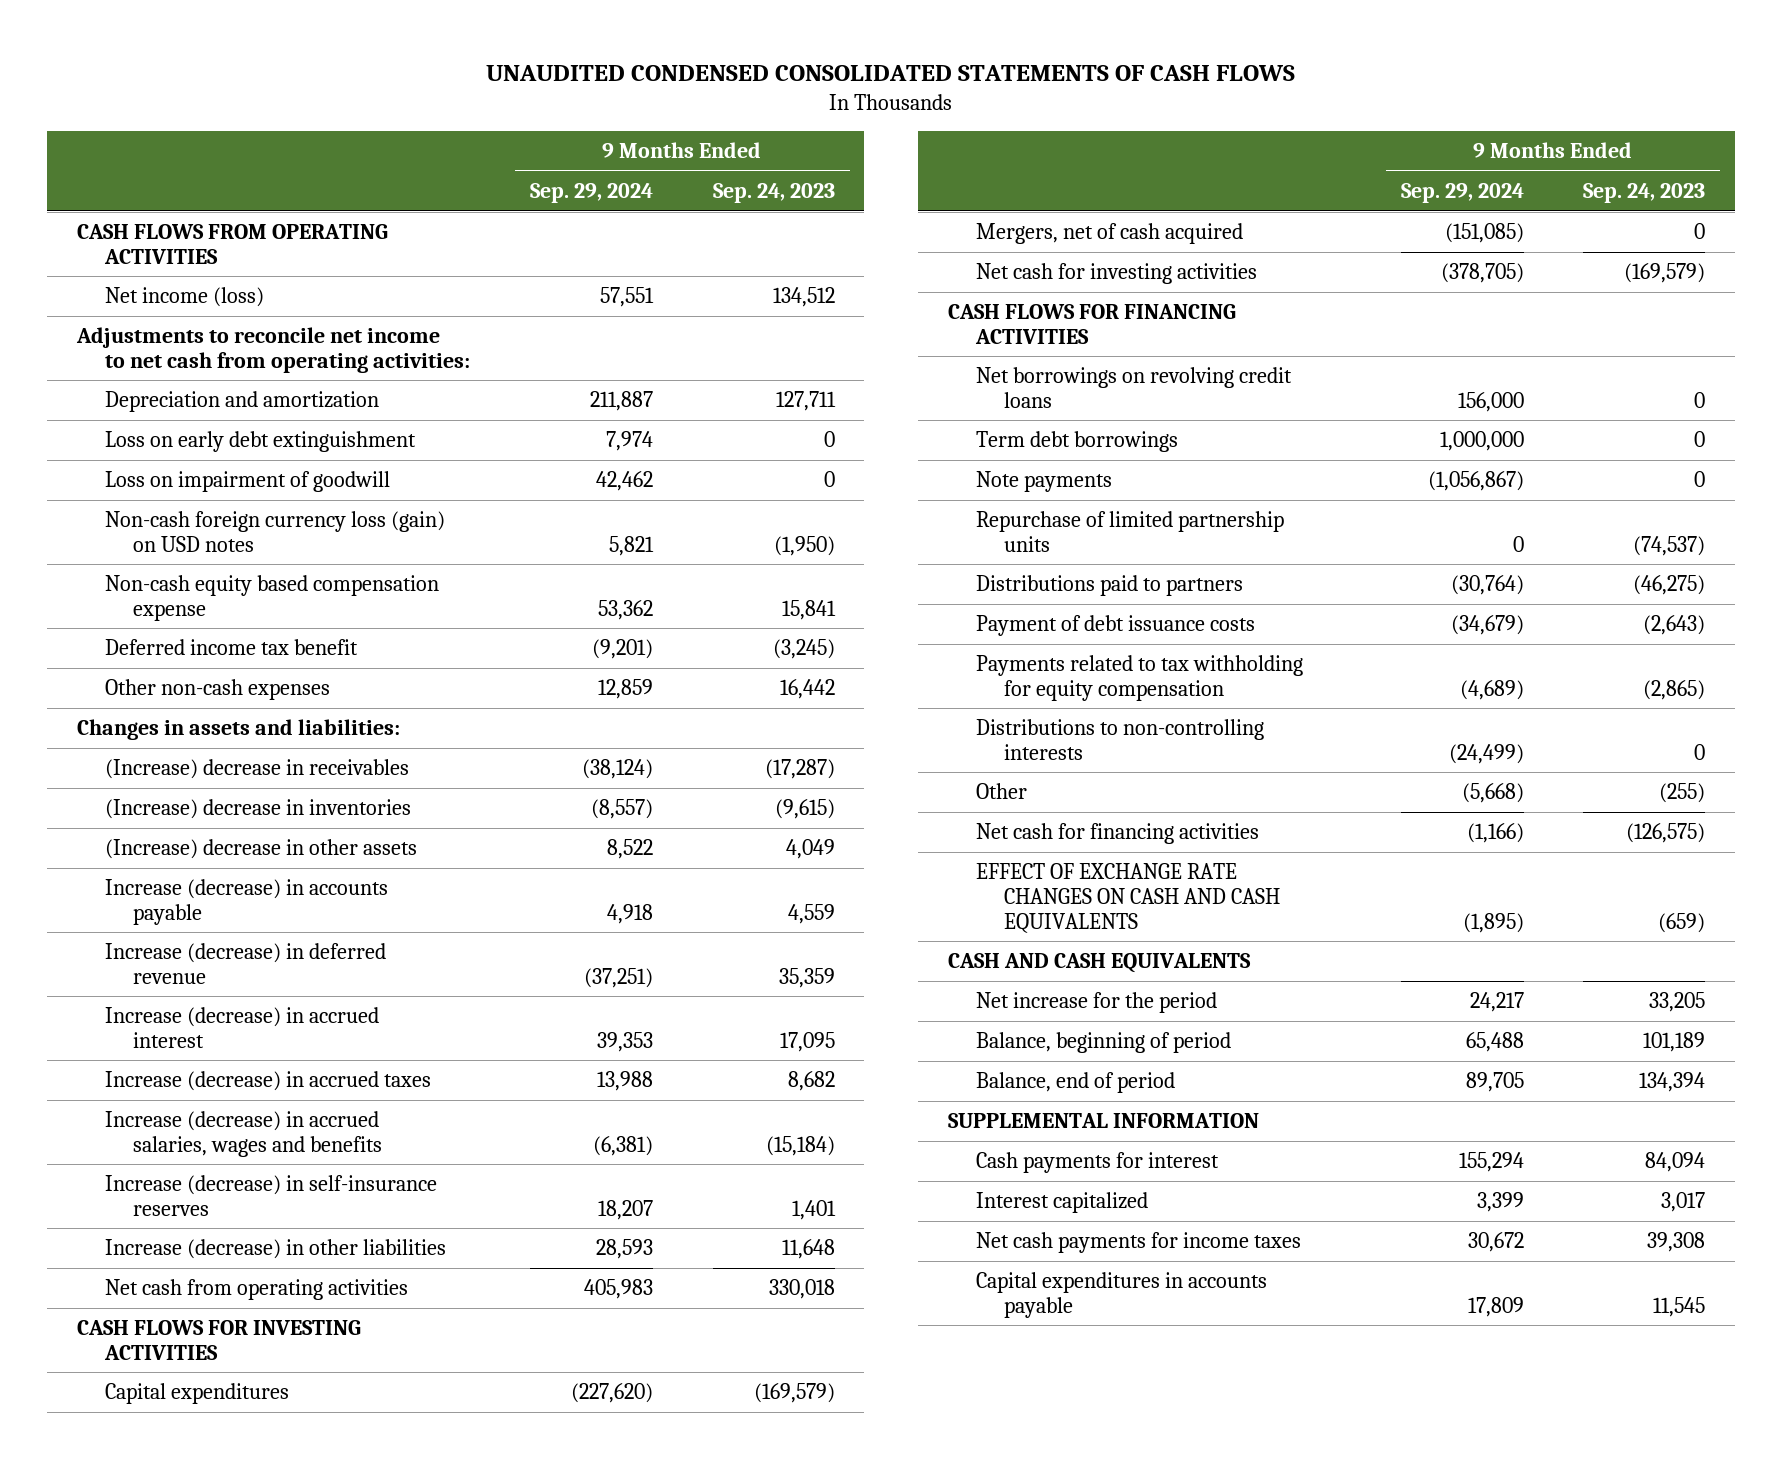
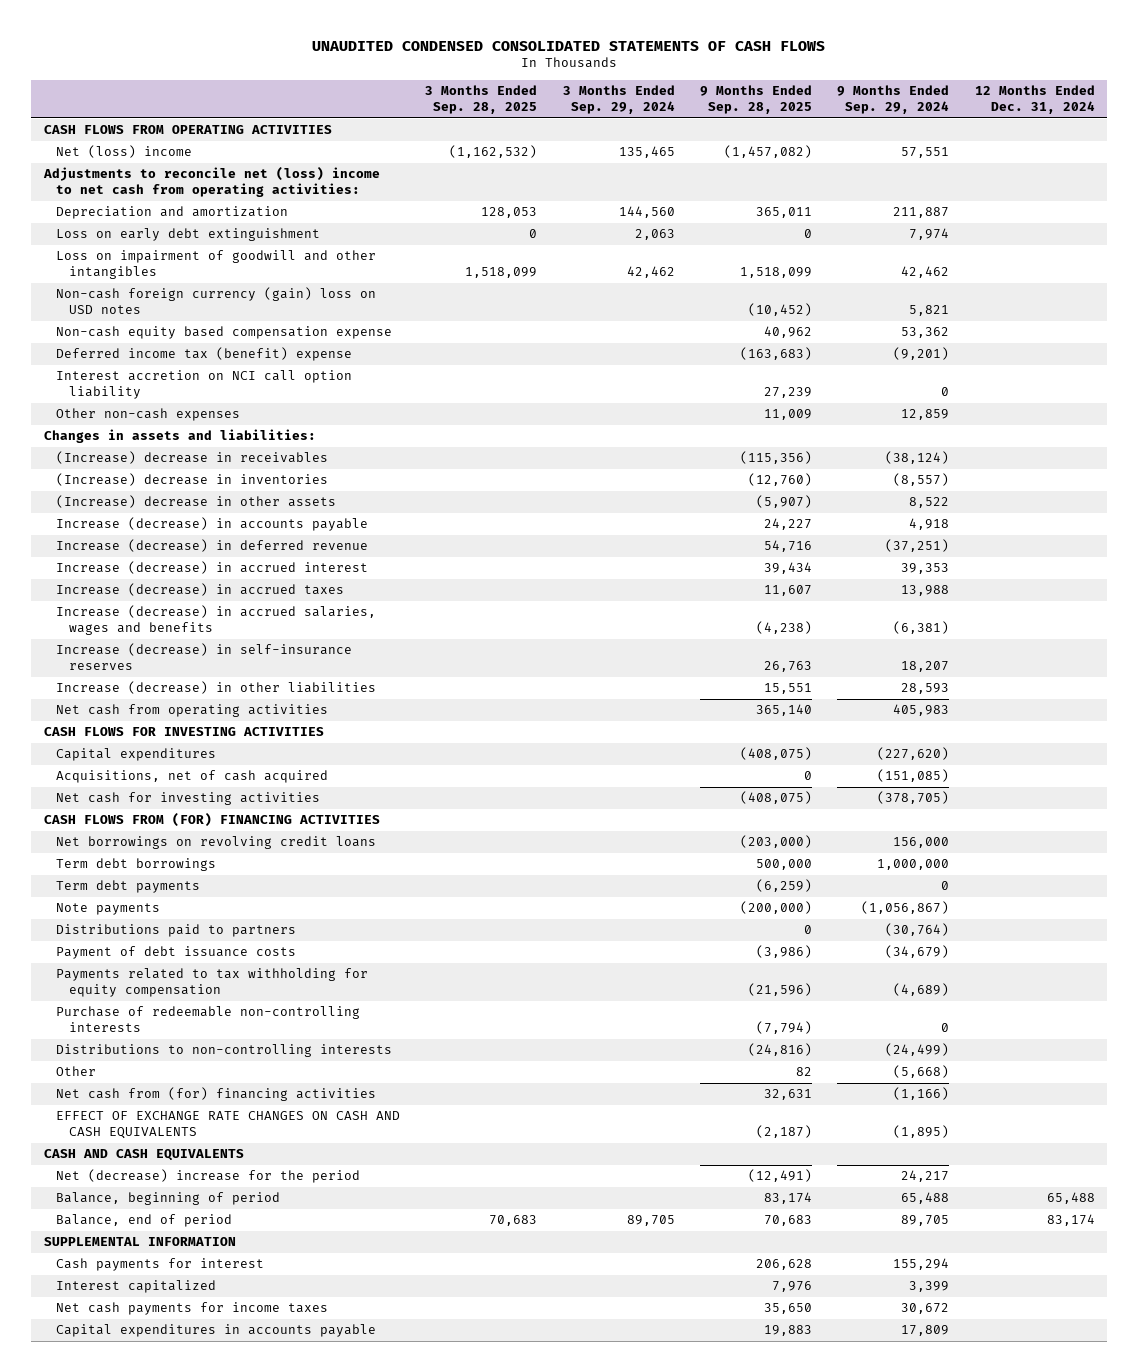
[712,182,835,203] Sep. 24, 2023 -> none
none -> [425,85,538,115] 3 Months Ended Sep. 28, 2025
none -> [562,85,675,115] 3 Months Ended Sep. 29, 2024
none -> [700,85,813,115] 9 Months Ended Sep. 28, 2025
none -> [974,85,1095,115] 12 Months Ended Dec. 31, 2024
[105,287,265,308] Net income (loss) -> [56,145,193,159] Net (loss) income
[76,327,471,373] Adjustments to reconcile net income to net cash from operating activities: -> [42,167,380,198] Adjustments to reconcile net (loss) income to net cash from operating activities:
[105,471,391,493] Loss on impairment of goodwill -> [56,250,377,280] Loss on impairment of goodwill and other intangibles
[105,511,446,552] Non-cash foreign currency loss (gain) on USD notes -> [56,287,377,315] Non-cash foreign currency (gain) loss on USD notes
[105,639,359,656] Deferred income tax benefit -> [56,347,353,362] Deferred income tax (benefit) expense
none -> [56,370,353,400] Interest accretion on NCI call option liability
[975,223,1243,245] Mergers, net of cash acquired -> [56,770,329,784] Acquisitions, net of cash acquired
[947,304,1236,344] CASH FLOWS FOR FINANCING ACTIVITIES -> [43,813,380,828] CASH FLOWS FROM (FOR) FINANCING ACTIVITIES
none -> [56,880,201,894] Term debt payments
[975,511,1284,552] Repurchase of limited partnership units -> none
none -> [56,1006,361,1033] Purchase of redeemable non-controlling interests
[975,823,1259,845] Net cash for financing activities -> [56,1087,377,1102] Net cash from (for) financing activities
[975,992,1217,1014] Net increase for the period -> [56,1169,361,1184] Net (decrease) increase for the period

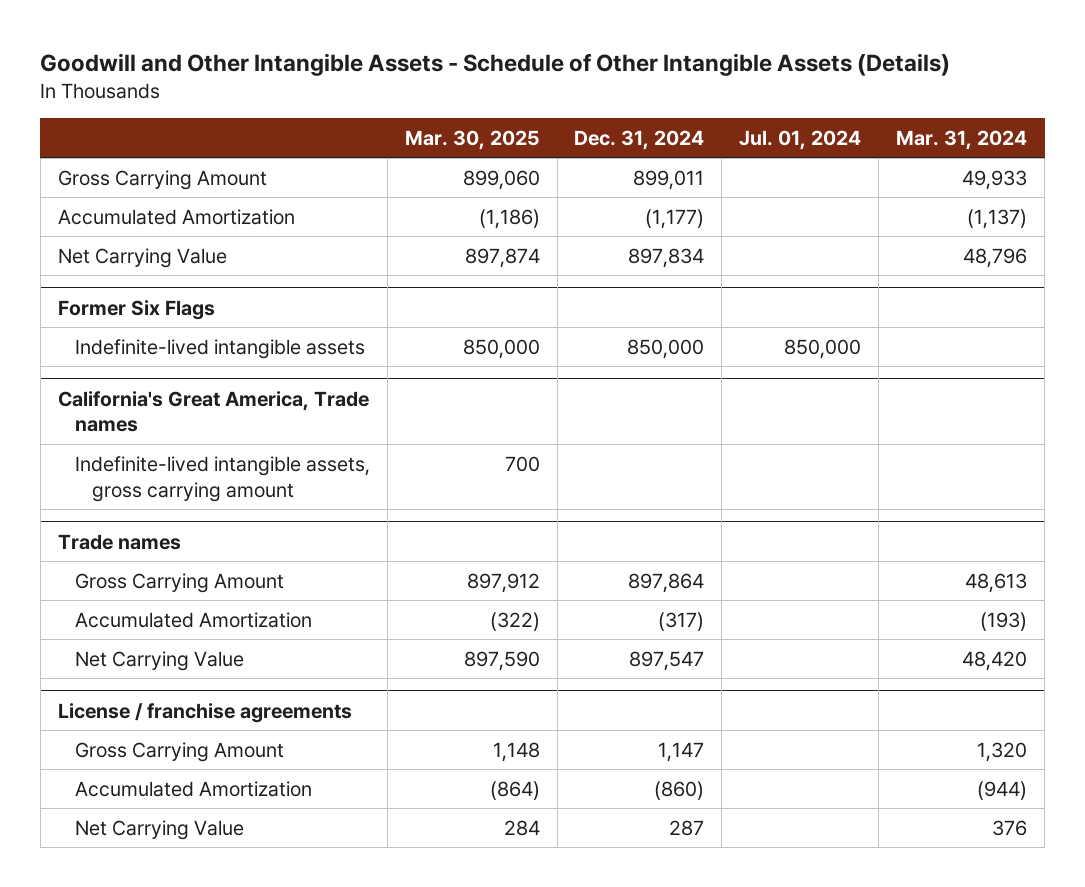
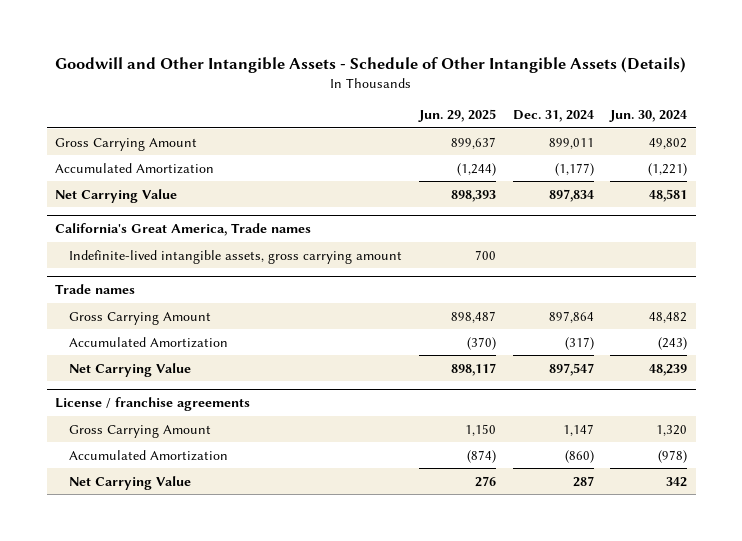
[404,129,540,150] Mar. 30, 2025 -> none
[739,129,862,150] Jul. 01, 2024 -> none
[896,129,1028,150] Mar. 31, 2024 -> none
none -> [417,109,496,123] Jun. 29, 2025
none -> [609,110,688,123] Jun. 30, 2024
[57,299,215,320] Former Six Flags -> none
[74,338,365,359] Indefinite-lived intangible assets -> none

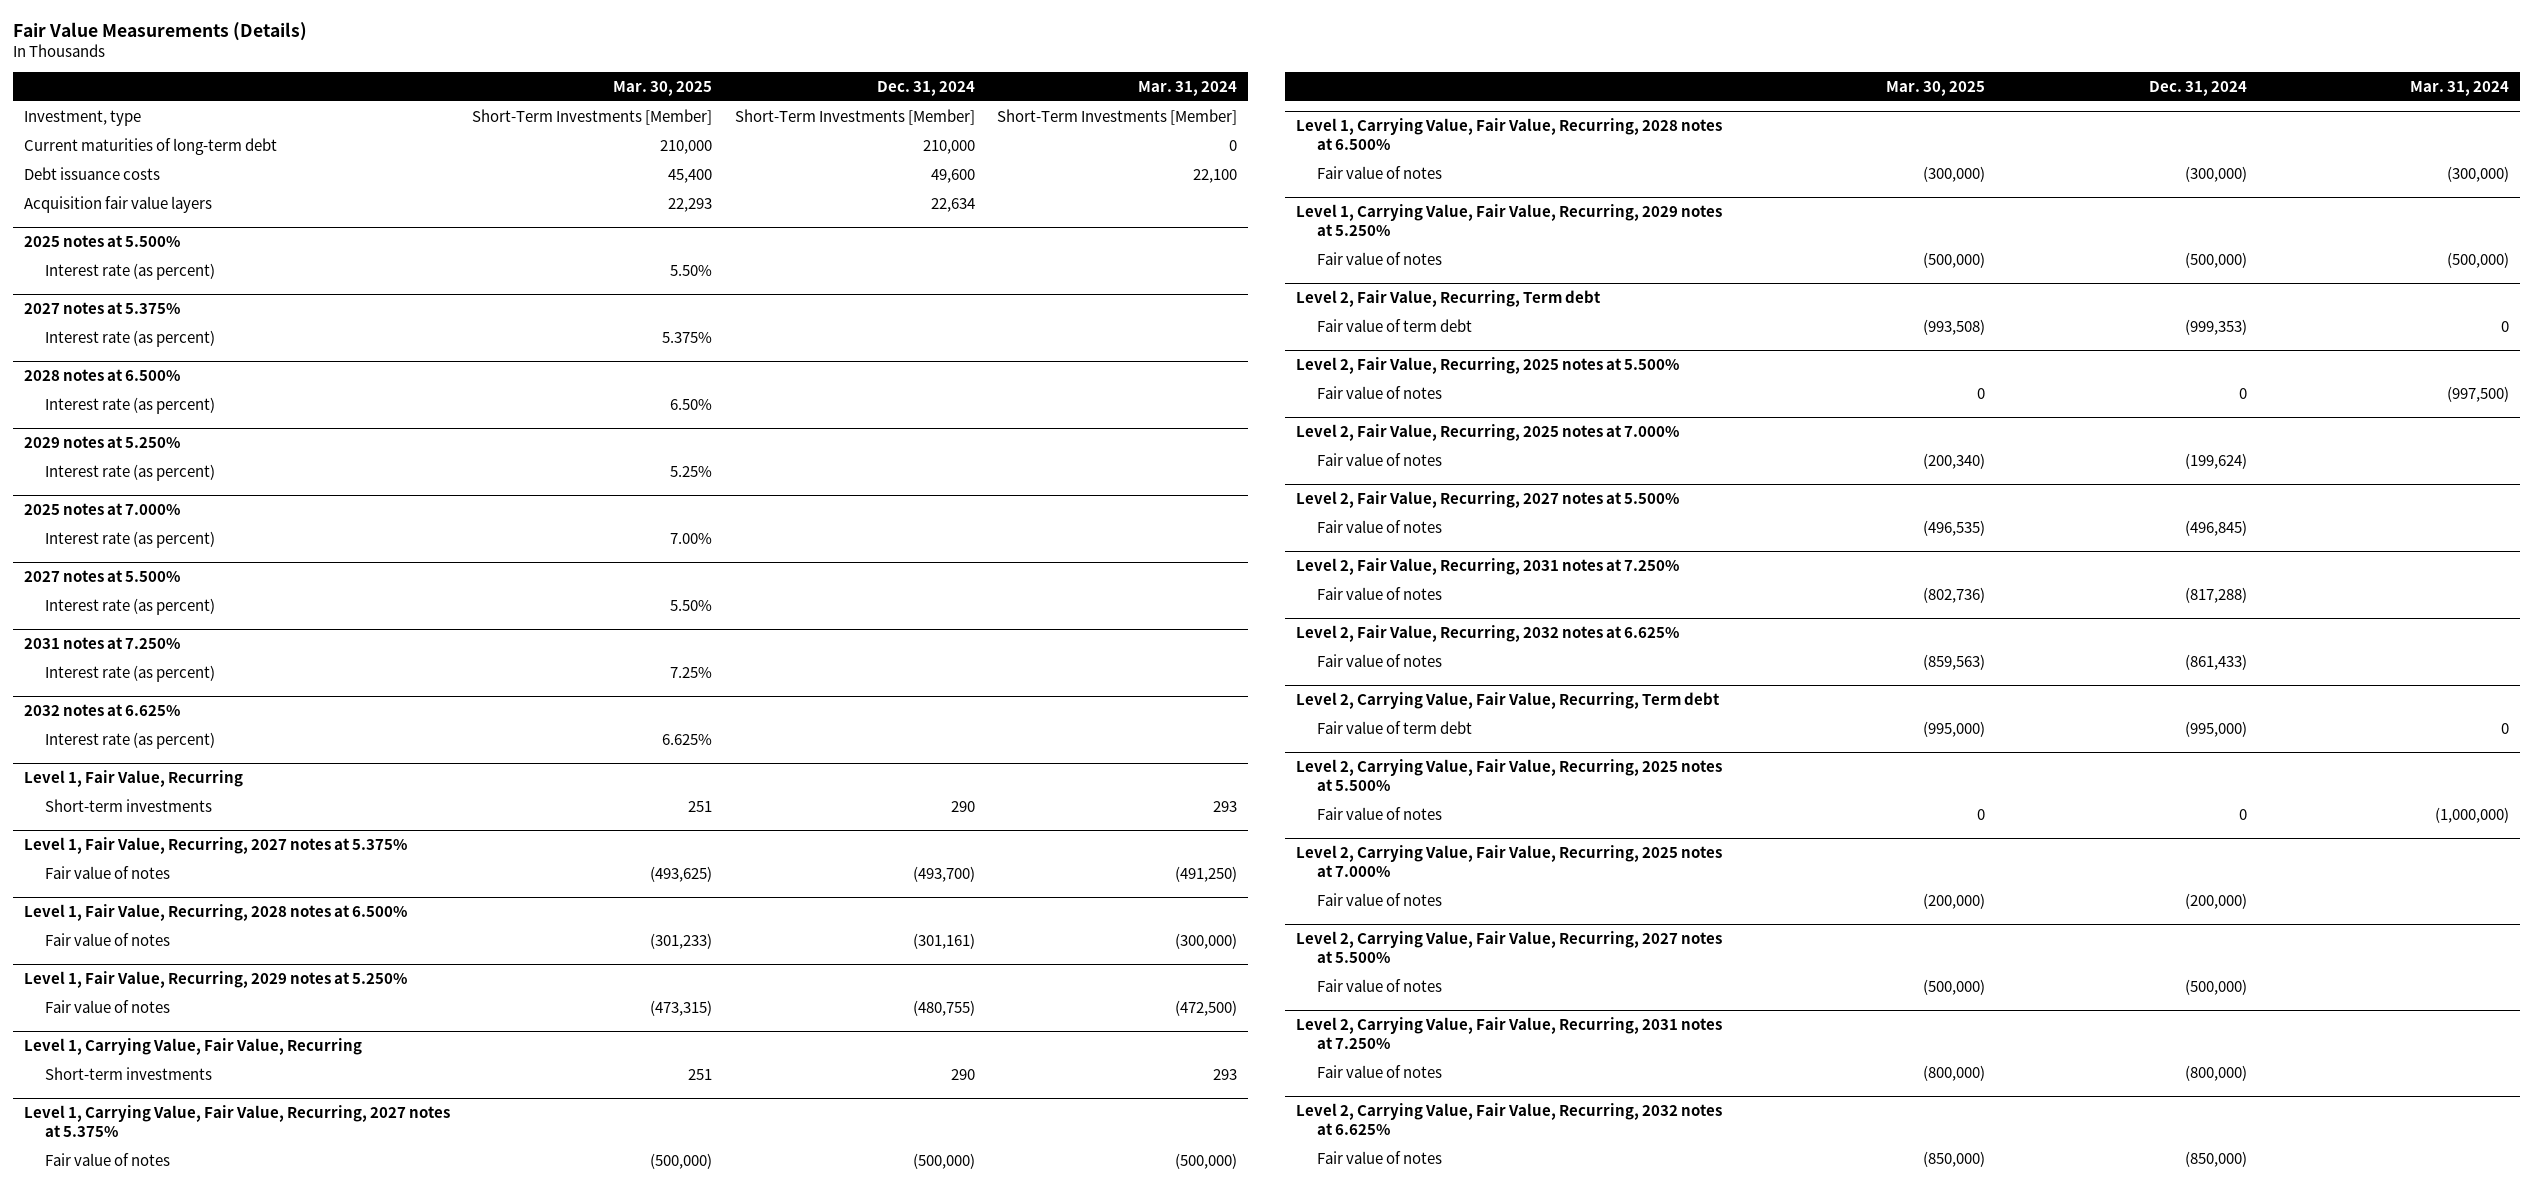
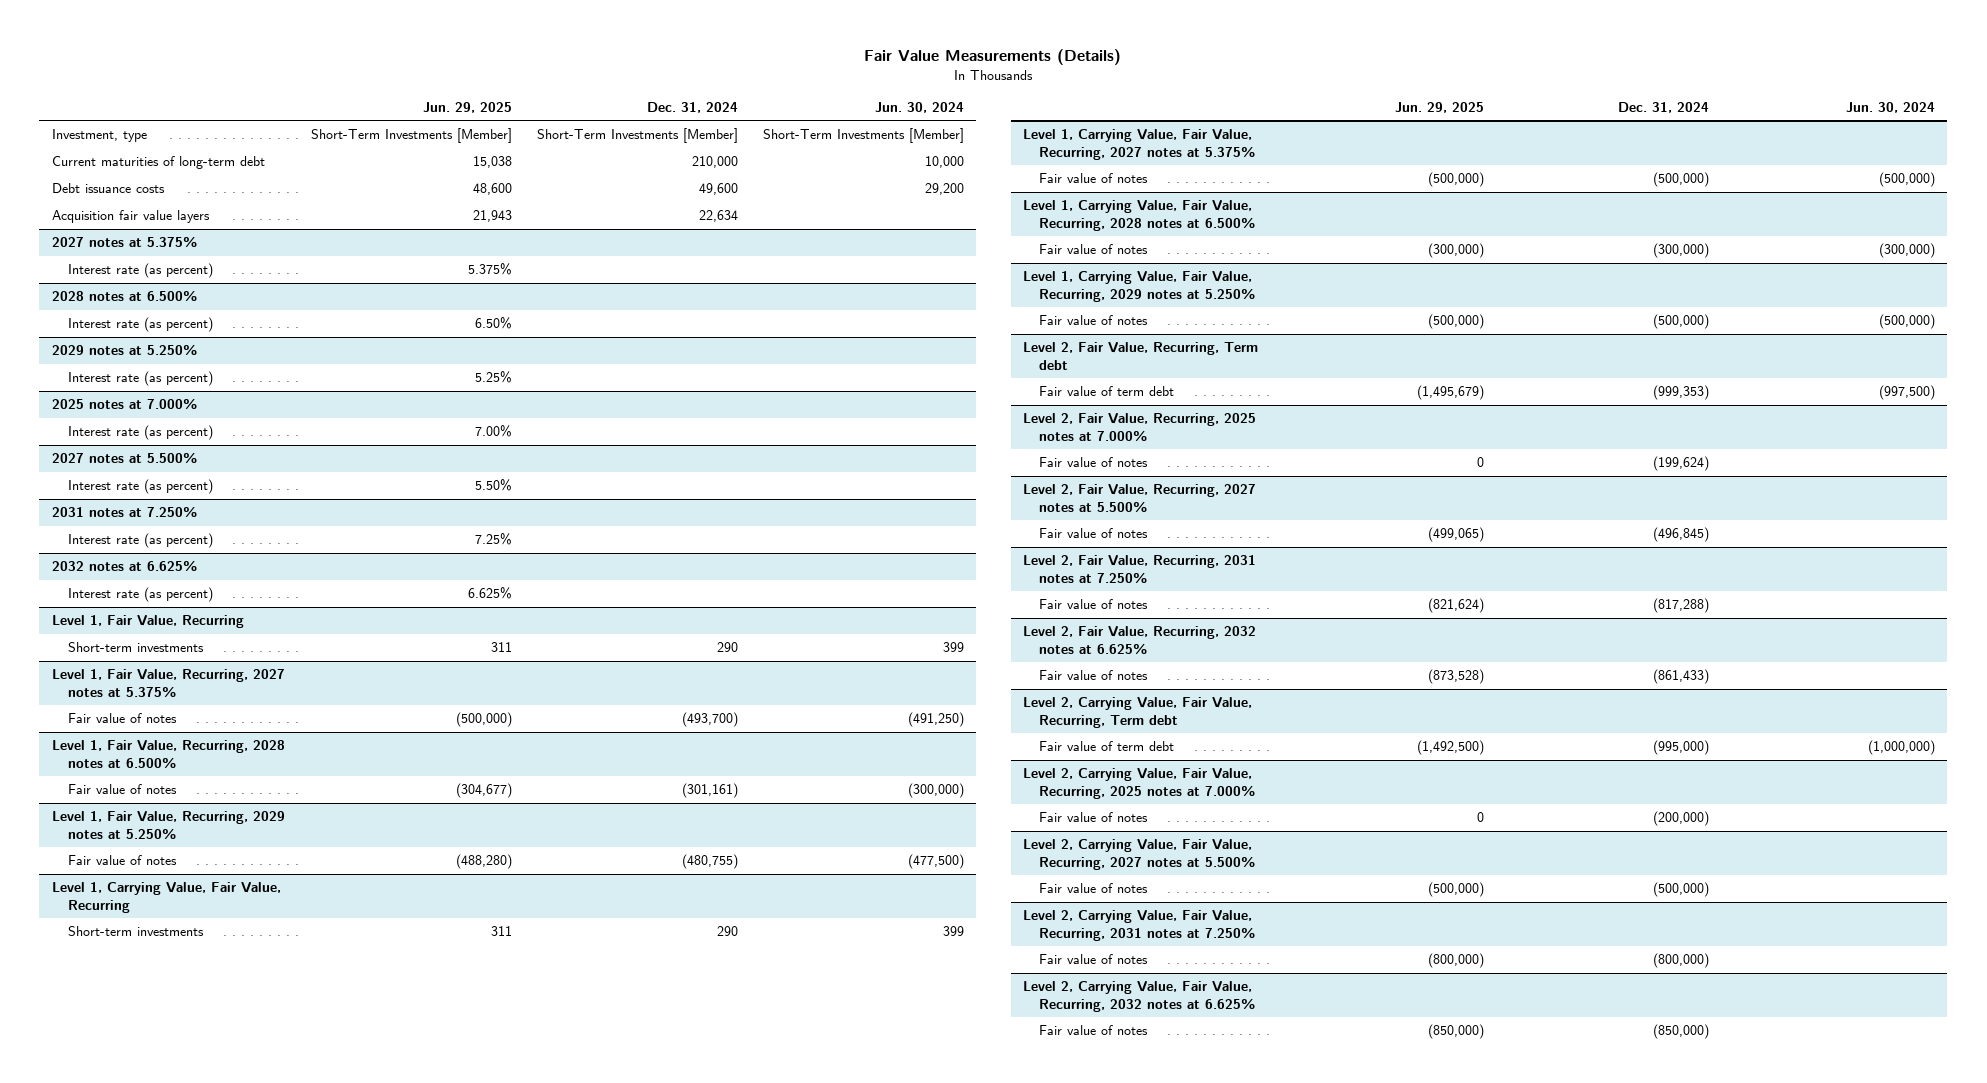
[613,81,713,97] Mar. 30, 2025 -> none
[1137,81,1237,97] Mar. 31, 2024 -> none
none -> [423,101,513,113] Jun. 29, 2025
none -> [874,101,964,113] Jun. 30, 2024
[24,235,181,248] 2025 notes at 5.500% -> none
[45,262,216,280] Interest rate (as percent) -> none
[1296,357,1680,375] Level 2, Fair Value, Recurring, 2025 notes at 5.500% -> none
[1317,385,1443,399] Fair value of notes -> none
[1296,759,1723,791] Level 2, Carrying Value, Fair Value, Recurring, 2025 notes at 5.500% -> none
[1317,806,1443,820] Fair value of notes -> none

